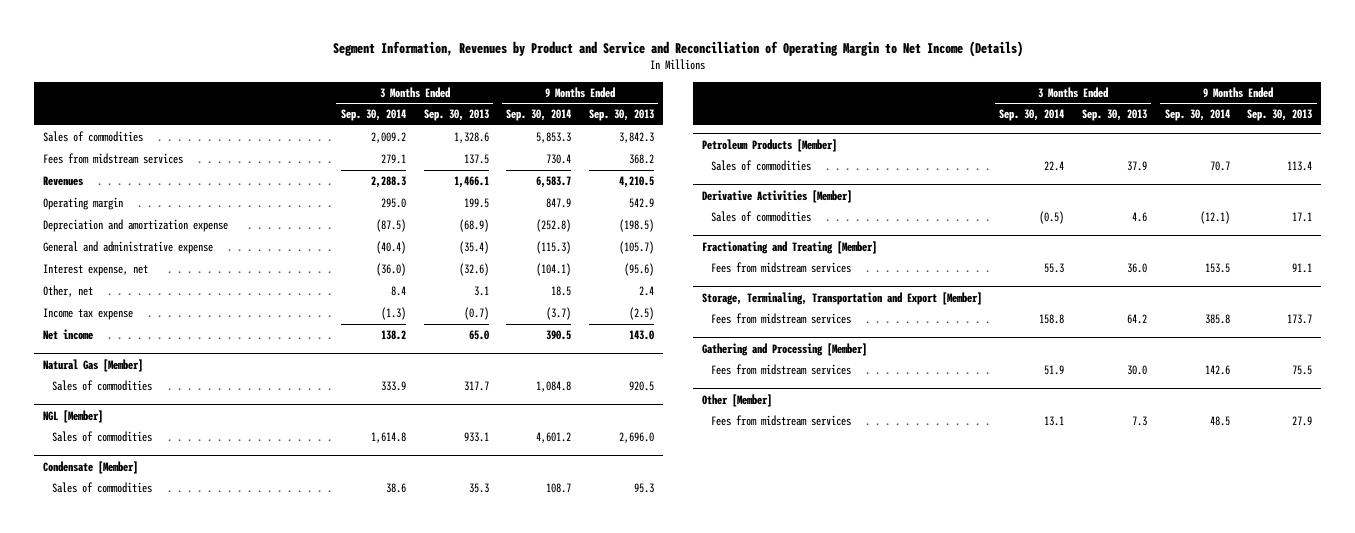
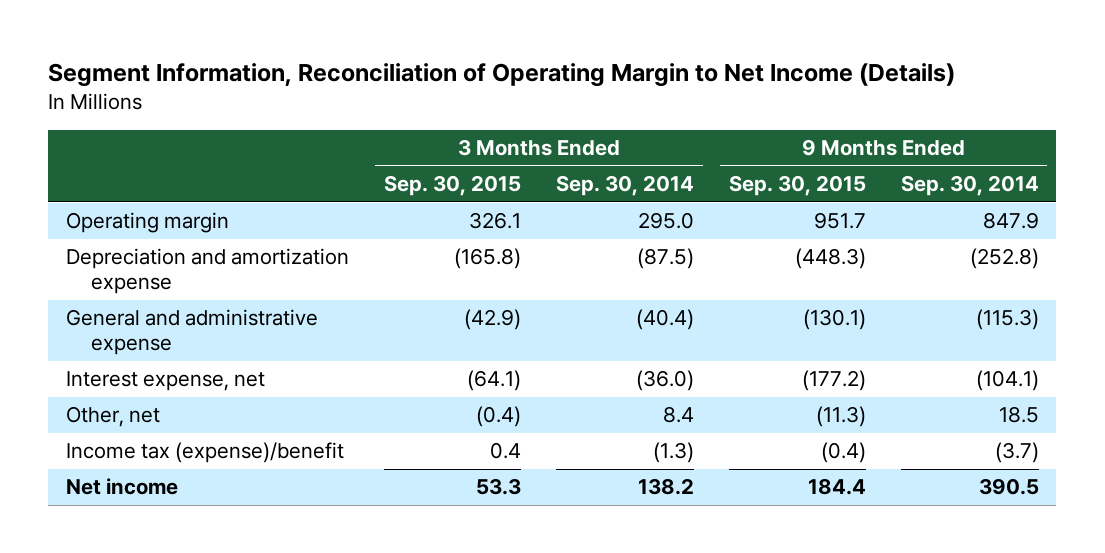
[332,41,1023,58] Segment Information, Revenues by Product and Service and Reconciliation of Operating Margin to Net Income (Details) -> [48,62,956,87] Segment Information, Reconciliation of Operating Margin to Net Income (Details)
[423,109,489,122] Sep. 30, 2013 -> none
[588,109,654,122] Sep. 30, 2013 -> none
none -> [383,175,521,197] Sep. 30, 2015
none -> [728,175,866,197] Sep. 30, 2015
[43,131,144,143] Sales of commodities -> none
[43,153,184,165] Fees from midstream services -> none
[43,176,84,187] Revenues -> none
[43,308,134,321] Income tax expense -> [65,442,344,464] Income tax (expense)/benefit
[43,358,144,372] Natural Gas [Member] -> none
[52,380,153,392] Sales of commodities -> none
[43,409,104,423] NGL [Member] -> none
[52,431,153,443] Sales of commodities -> none
[43,460,139,474] Condensate [Member] -> none
[52,482,153,494] Sales of commodities -> none
[701,138,837,152] Petroleum Products [Member] -> none
[710,160,811,172] Sales of commodities -> none
[701,189,852,203] Derivative Activities [Member] -> none
[710,211,811,223] Sales of commodities -> none
[701,240,877,254] Fractionating and Treating [Member] -> none
[710,262,851,274] Fees from midstream services -> none
[701,291,982,305] Storage, Terminaling, Transportation and Export [Member] -> none
[710,313,851,325] Fees from midstream services -> none
[701,342,867,356] Gathering and Processing [Member] -> none
[710,364,851,376] Fees from midstream services -> none
[701,393,772,407] Other [Member] -> none
[710,415,851,427] Fees from midstream services -> none

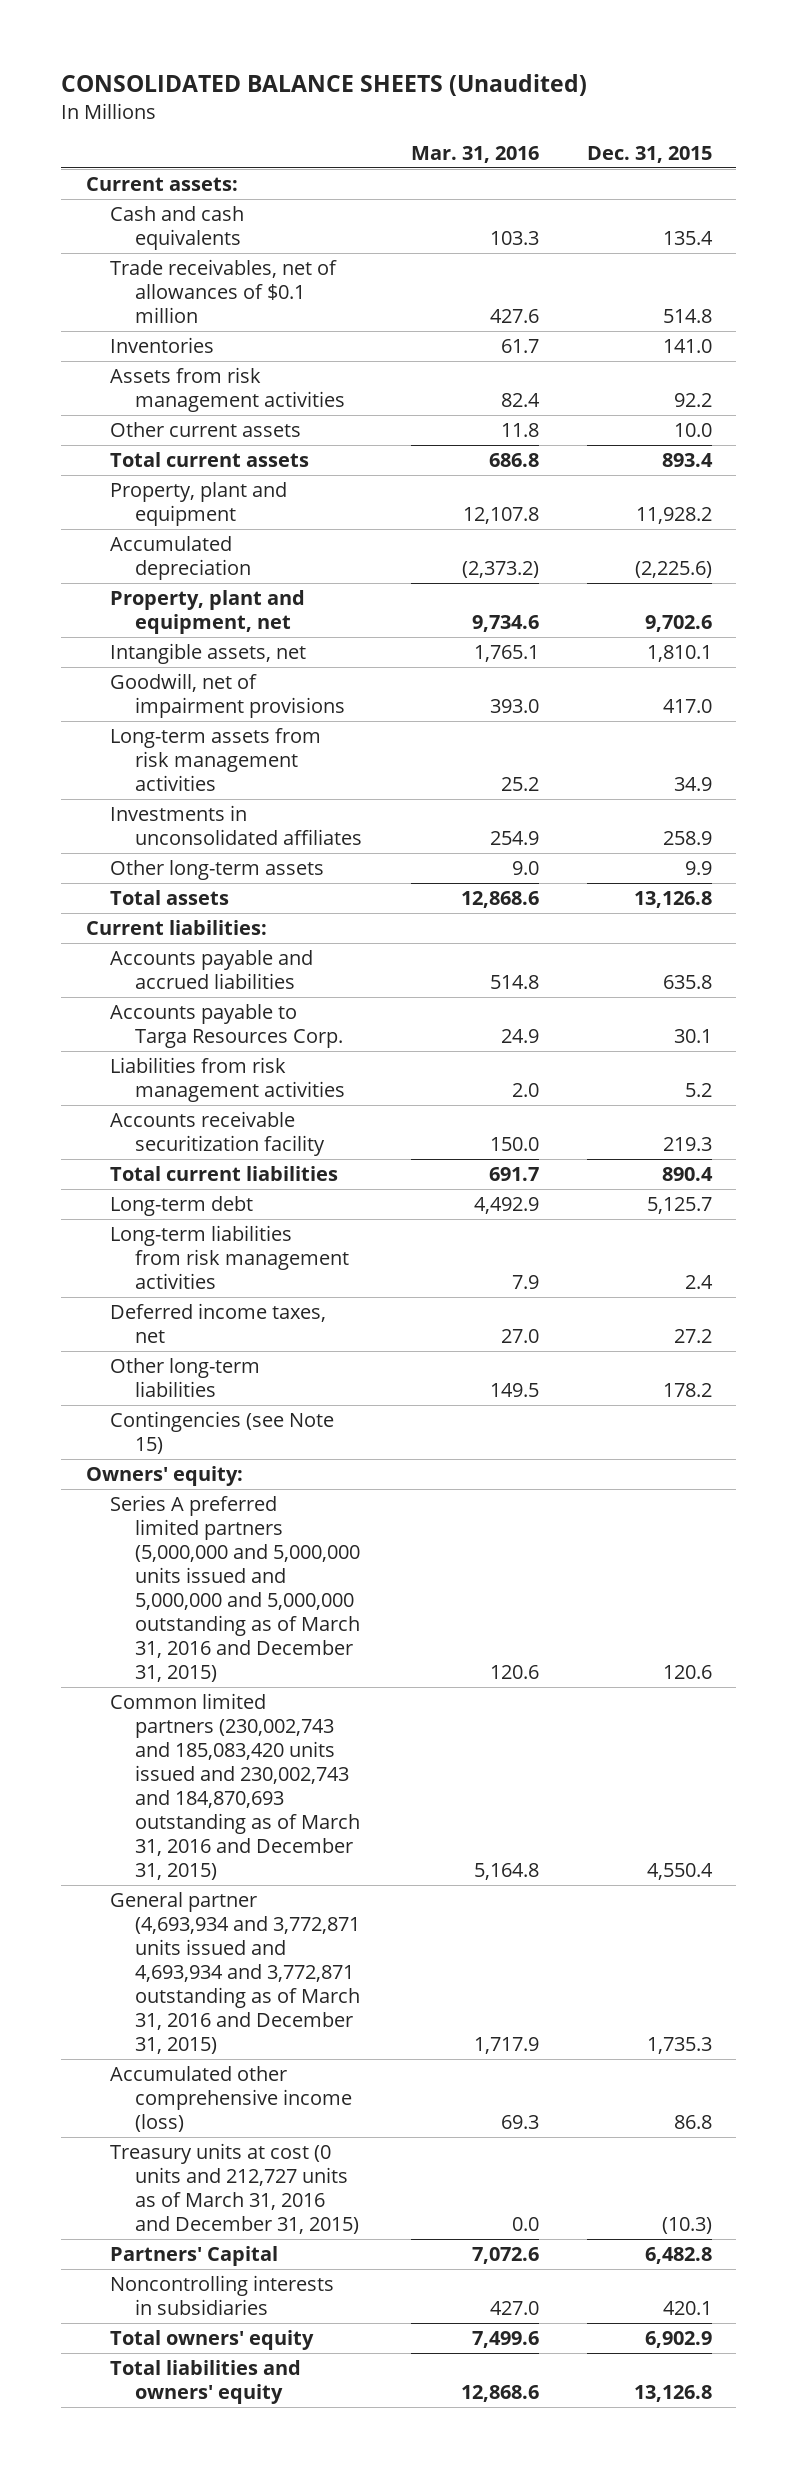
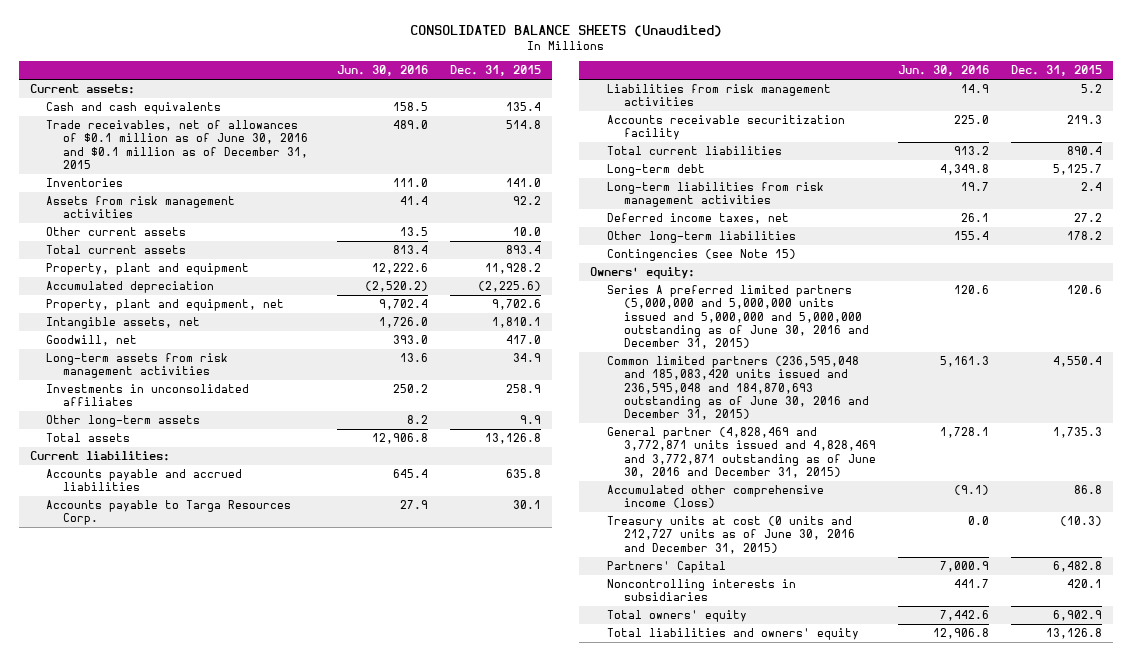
[410,146,539,164] Mar. 31, 2016 -> none
none -> [337,65,429,77] Jun. 30, 2016
[110,258,338,323] Trade receivables, net of allowances of $0.1 million -> [46,120,309,169] Trade receivables, net of allowances of $0.1 million as of June 30, 2016 and $0.1 million as of December 31, 2015
[110,672,346,718] Goodwill, net of impairment provisions -> [46,335,138,347] Goodwill, net
[110,1494,361,1682] Series A preferred limited partners (5,000,000 and 5,000,000 units issued and 5,000,000 and 5,000,000 outstanding as of March 31, 2016 and December 31, 2015) -> [607,285,869,349] Series A preferred limited partners (5,000,000 and 5,000,000 units issued and 5,000,000 and 5,000,000 outstanding as of June 30, 2016 and December 31, 2015)
[110,1692,361,1880] Common limited partners (230,002,743 and 185,083,420 units issued and 230,002,743 and 184,870,693 outstanding as of March 31, 2016 and December 31, 2015) -> [607,356,869,420] Common limited partners (236,595,048 and 185,083,420 units issued and 236,595,048 and 184,870,693 outstanding as of June 30, 2016 and December 31, 2015)
[110,1891,361,2054] General partner (4,693,934 and 3,772,871 units issued and 4,693,934 and 3,772,871 outstanding as of March 31, 2016 and December 31, 2015) -> [607,427,876,478] General partner (4,828,469 and 3,772,871 units issued and 4,828,469 and 3,772,871 outstanding as of June 30, 2016 and December 31, 2015)
[110,2142,360,2234] Treasury units at cost (0 units and 212,727 units as of March 31, 2016 and December 31, 2015) -> [607,516,855,554] Treasury units at cost (0 units and 212,727 units as of June 30, 2016 and December 31, 2015)

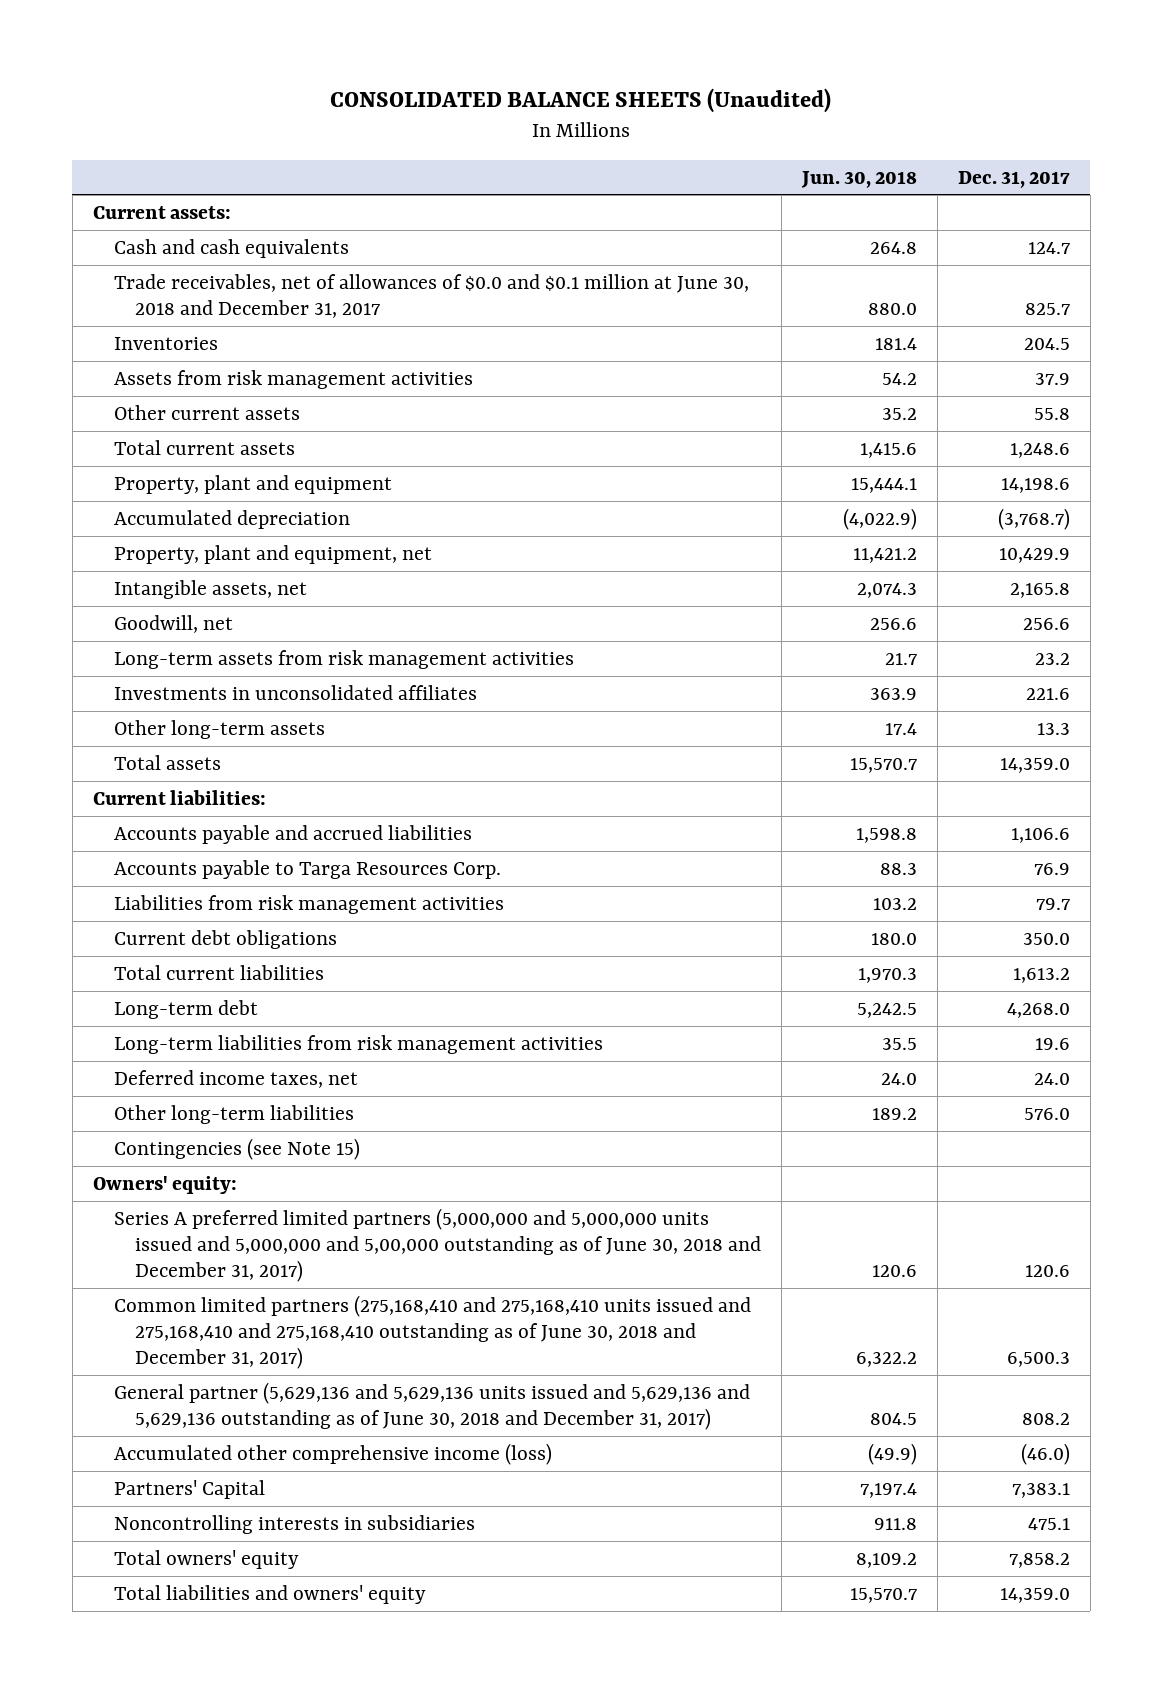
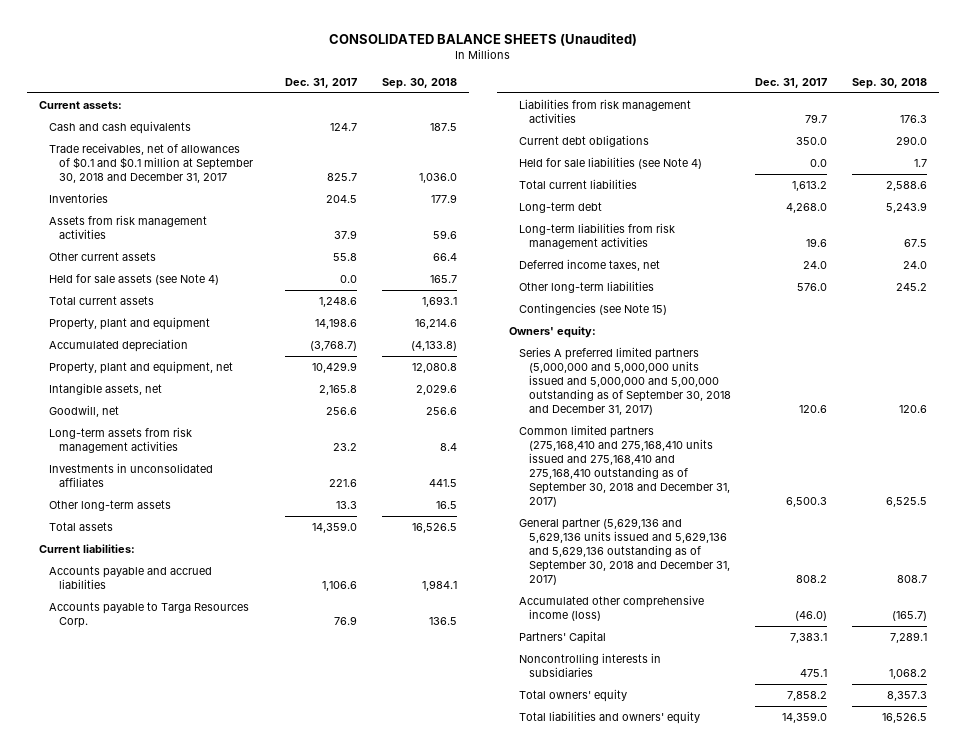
[800,170,917,188] Jun. 30, 2018 -> none
none -> [381,77,457,89] Sep. 30, 2018
[113,273,749,318] Trade receivables, net of allowances of $0.0 and $0.1 million at June 30, 2018 and December 31, 2017 -> [48,143,253,183] Trade receivables, net of allowances of $0.1 and $0.1 million at September 30, 2018 and December 31, 2017
none -> [48,274,219,286] Held for sale assets (see Note 4)
none -> [519,157,703,170] Held for sale liabilities (see Note 4)
[113,1207,761,1282] Series A preferred limited partners (5,000,000 and 5,000,000 units issued and 5,000,000 and 5,00,000 outstanding as of June 30, 2018 and December 31, 2017) -> [519,347,731,415] Series A preferred limited partners (5,000,000 and 5,000,000 units issued and 5,000,000 and 5,00,000 outstanding as of September 30, 2018 and December 31, 2017)
[113,1294,751,1369] Common limited partners (275,168,410 and 275,168,410 units issued and 275,168,410 and 275,168,410 outstanding as of June 30, 2018 and December 31, 2017) -> [519,425,730,507] Common limited partners (275,168,410 and 275,168,410 units issued and 275,168,410 and 275,168,410 outstanding as of September 30, 2018 and December 31, 2017)
[113,1381,750,1430] General partner (5,629,136 and 5,629,136 units issued and 5,629,136 and 5,629,136 outstanding as of June 30, 2018 and December 31, 2017) -> [519,518,730,585] General partner (5,629,136 and 5,629,136 units issued and 5,629,136 and 5,629,136 outstanding as of September 30, 2018 and December 31, 2017)

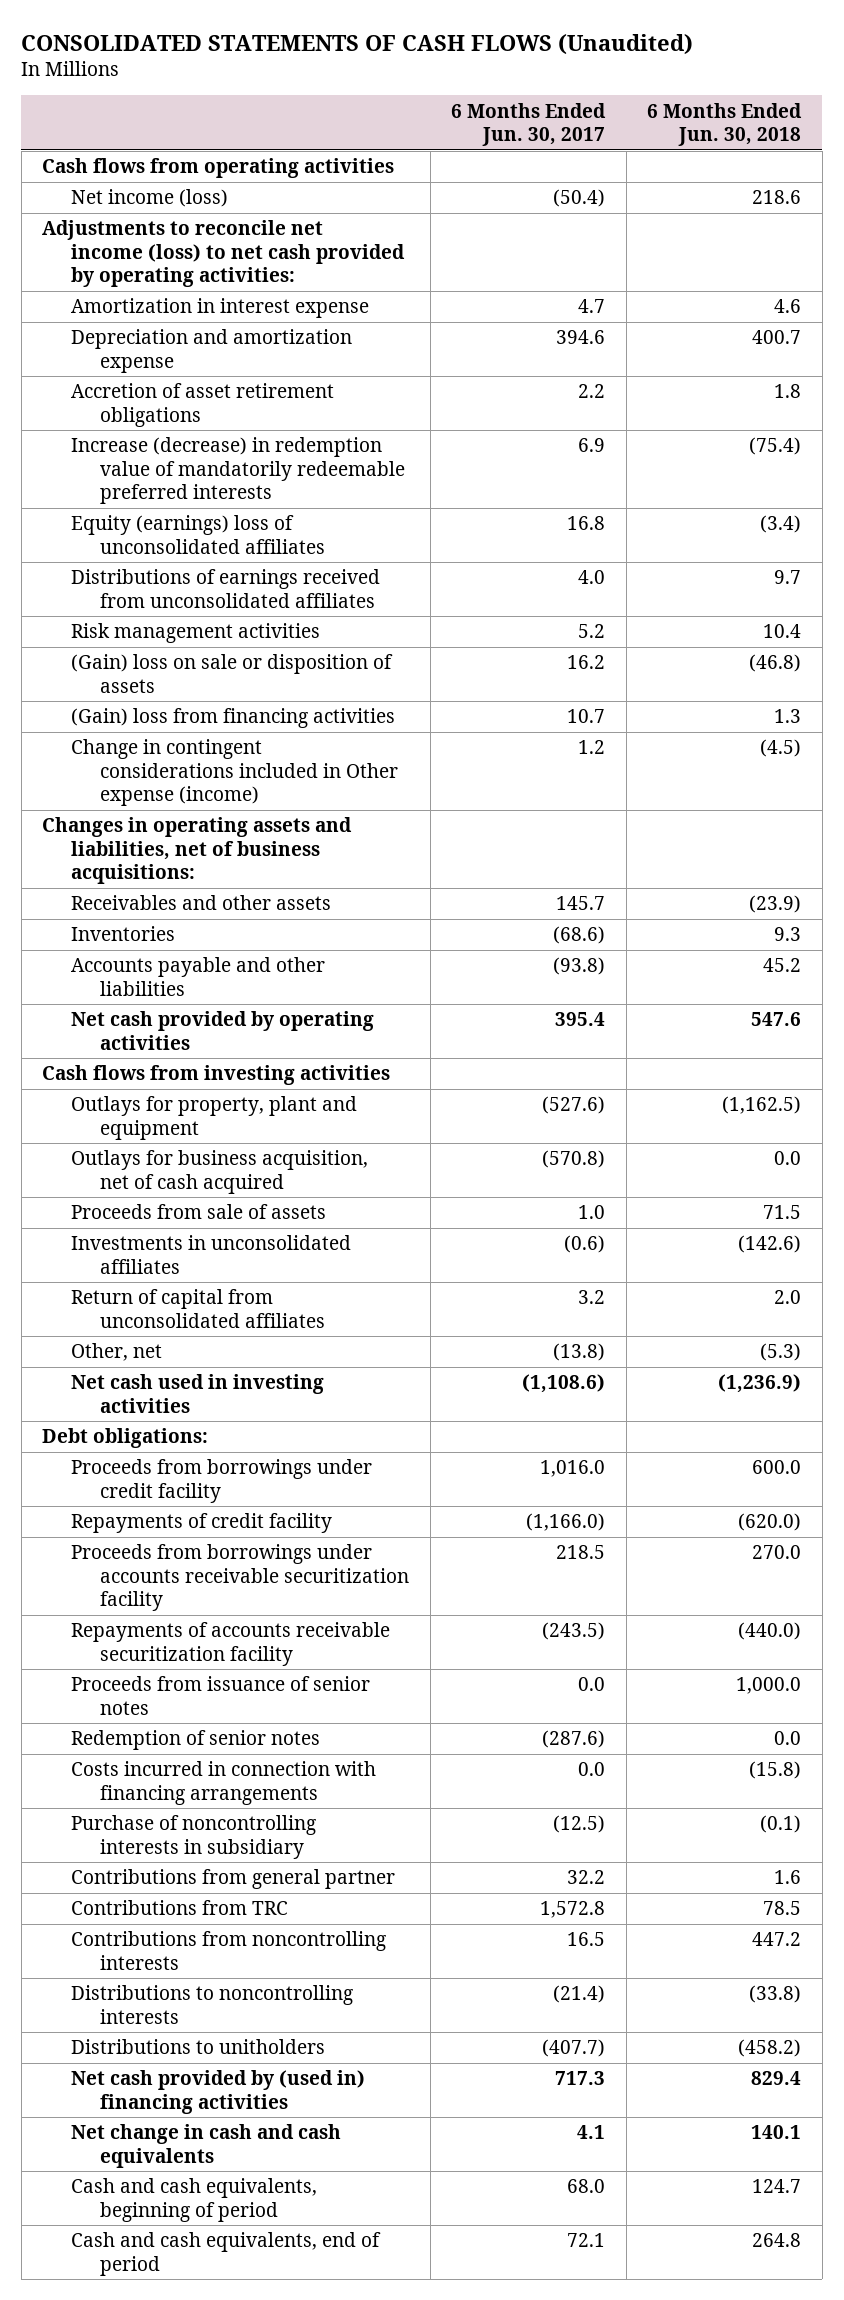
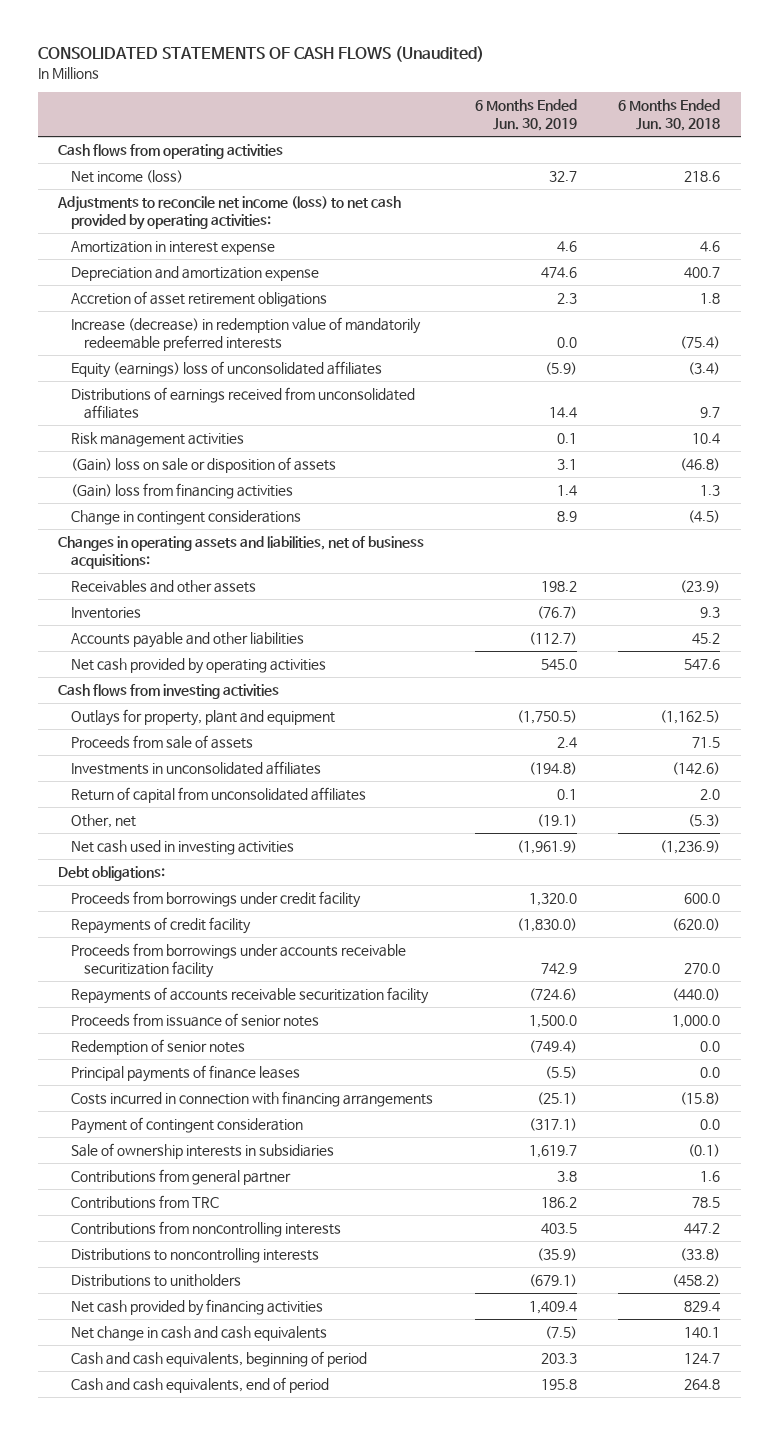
[451,102,607,146] 6 Months Ended Jun. 30, 2017 -> none
none -> [474,99,577,132] 6 Months Ended Jun. 30, 2019
[71,739,399,806] Change in contingent considerations included in Other expense (income) -> [71,510,302,526] Change in contingent considerations
[71,1150,369,1194] Outlays for business acquisition, net of cash acquired -> none
none -> [71,1065,301,1083] Principal payments of finance leases
[71,1815,317,1859] Purchase of noncontrolling interests in subsidiary -> none
none -> [71,1117,304,1135] Payment of contingent consideration
none -> [71,1143,335,1160] Sale of ownership interests in subsidiaries
[71,2070,366,2114] Net cash provided by (used in) financing activities -> [71,1299,324,1317] Net cash provided by financing activities

